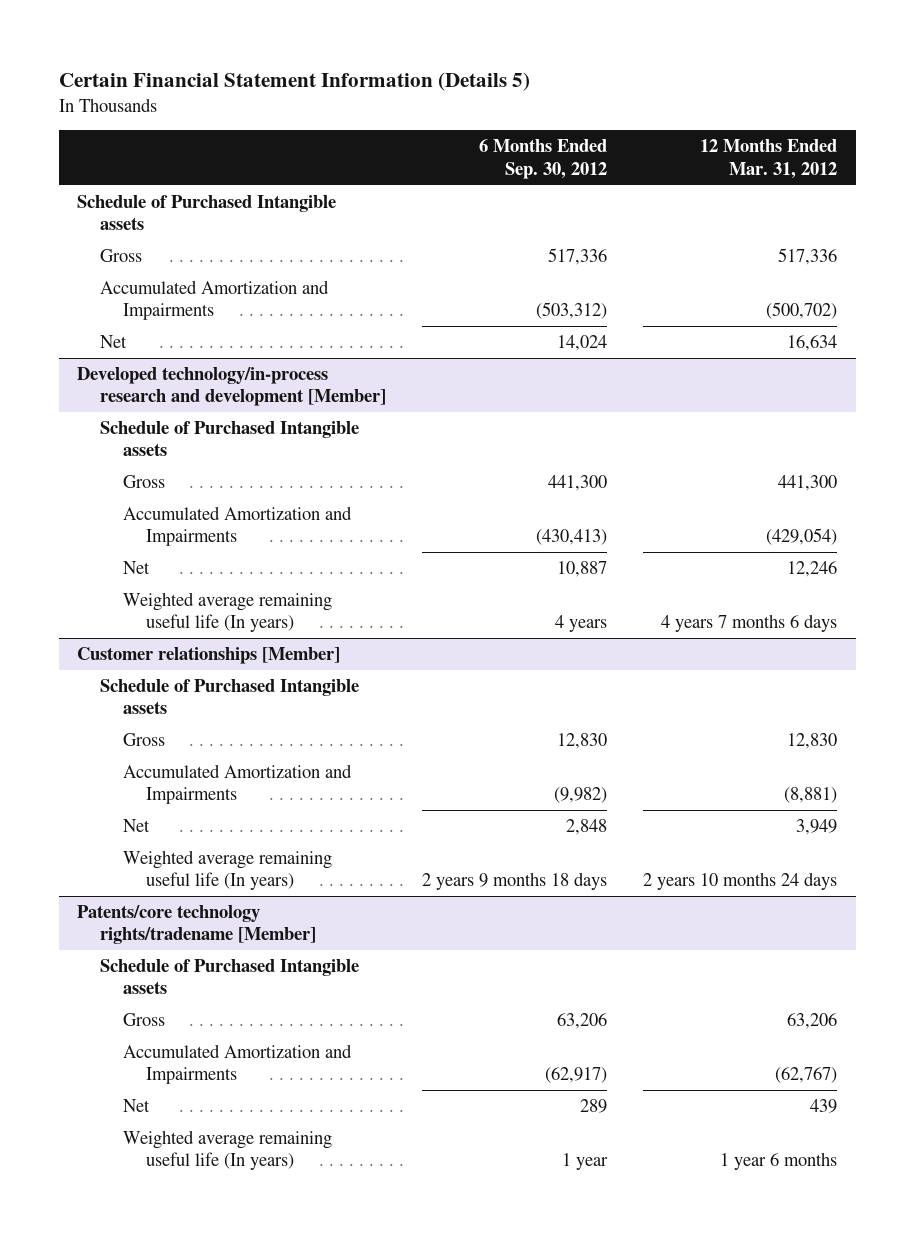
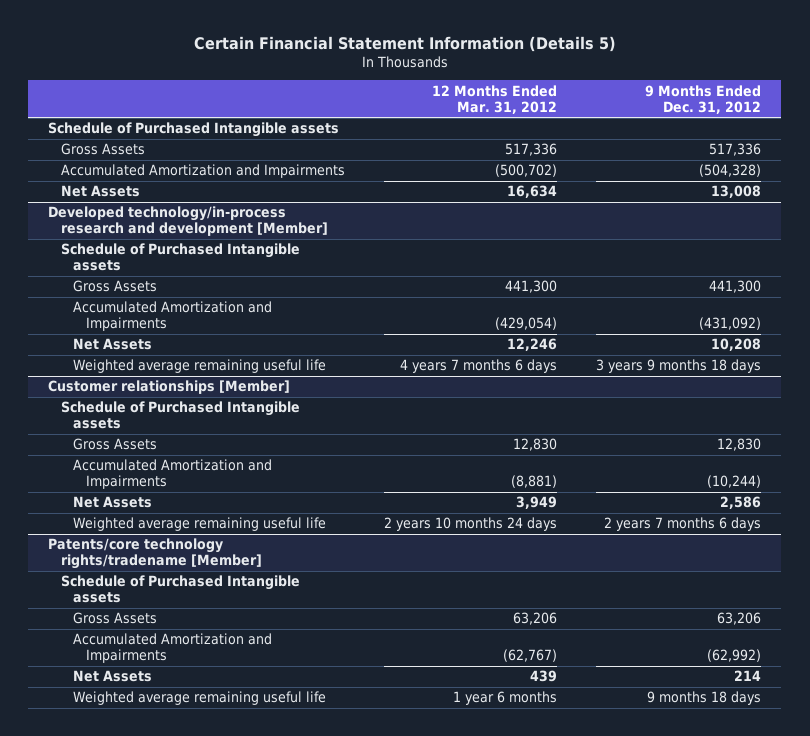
[479,139,608,179] 6 Months Ended Sep. 30, 2012 -> none
none -> [645,84,762,114] 9 Months Ended Dec. 31, 2012
[99,249,142,263] Gross -> [60,143,145,156] Gross Assets
[99,335,127,349] Net -> [60,185,140,198] Net Assets
[123,475,166,489] Gross -> [73,280,158,293] Gross Assets
[123,561,151,575] Net -> [73,338,153,351] Net Assets
[123,592,333,633] Weighted average remaining useful life (In years) -> [73,359,327,374] Weighted average remaining useful life
[123,733,166,747] Gross -> [73,438,158,451] Gross Assets
[123,819,151,833] Net -> [73,496,153,509] Net Assets
[123,850,333,891] Weighted average remaining useful life (In years) -> [73,517,327,532] Weighted average remaining useful life
[123,1013,166,1027] Gross -> [73,612,158,625] Gross Assets
[123,1099,151,1113] Net -> [73,670,153,683] Net Assets
[123,1130,333,1171] Weighted average remaining useful life (In years) -> [73,691,327,706] Weighted average remaining useful life

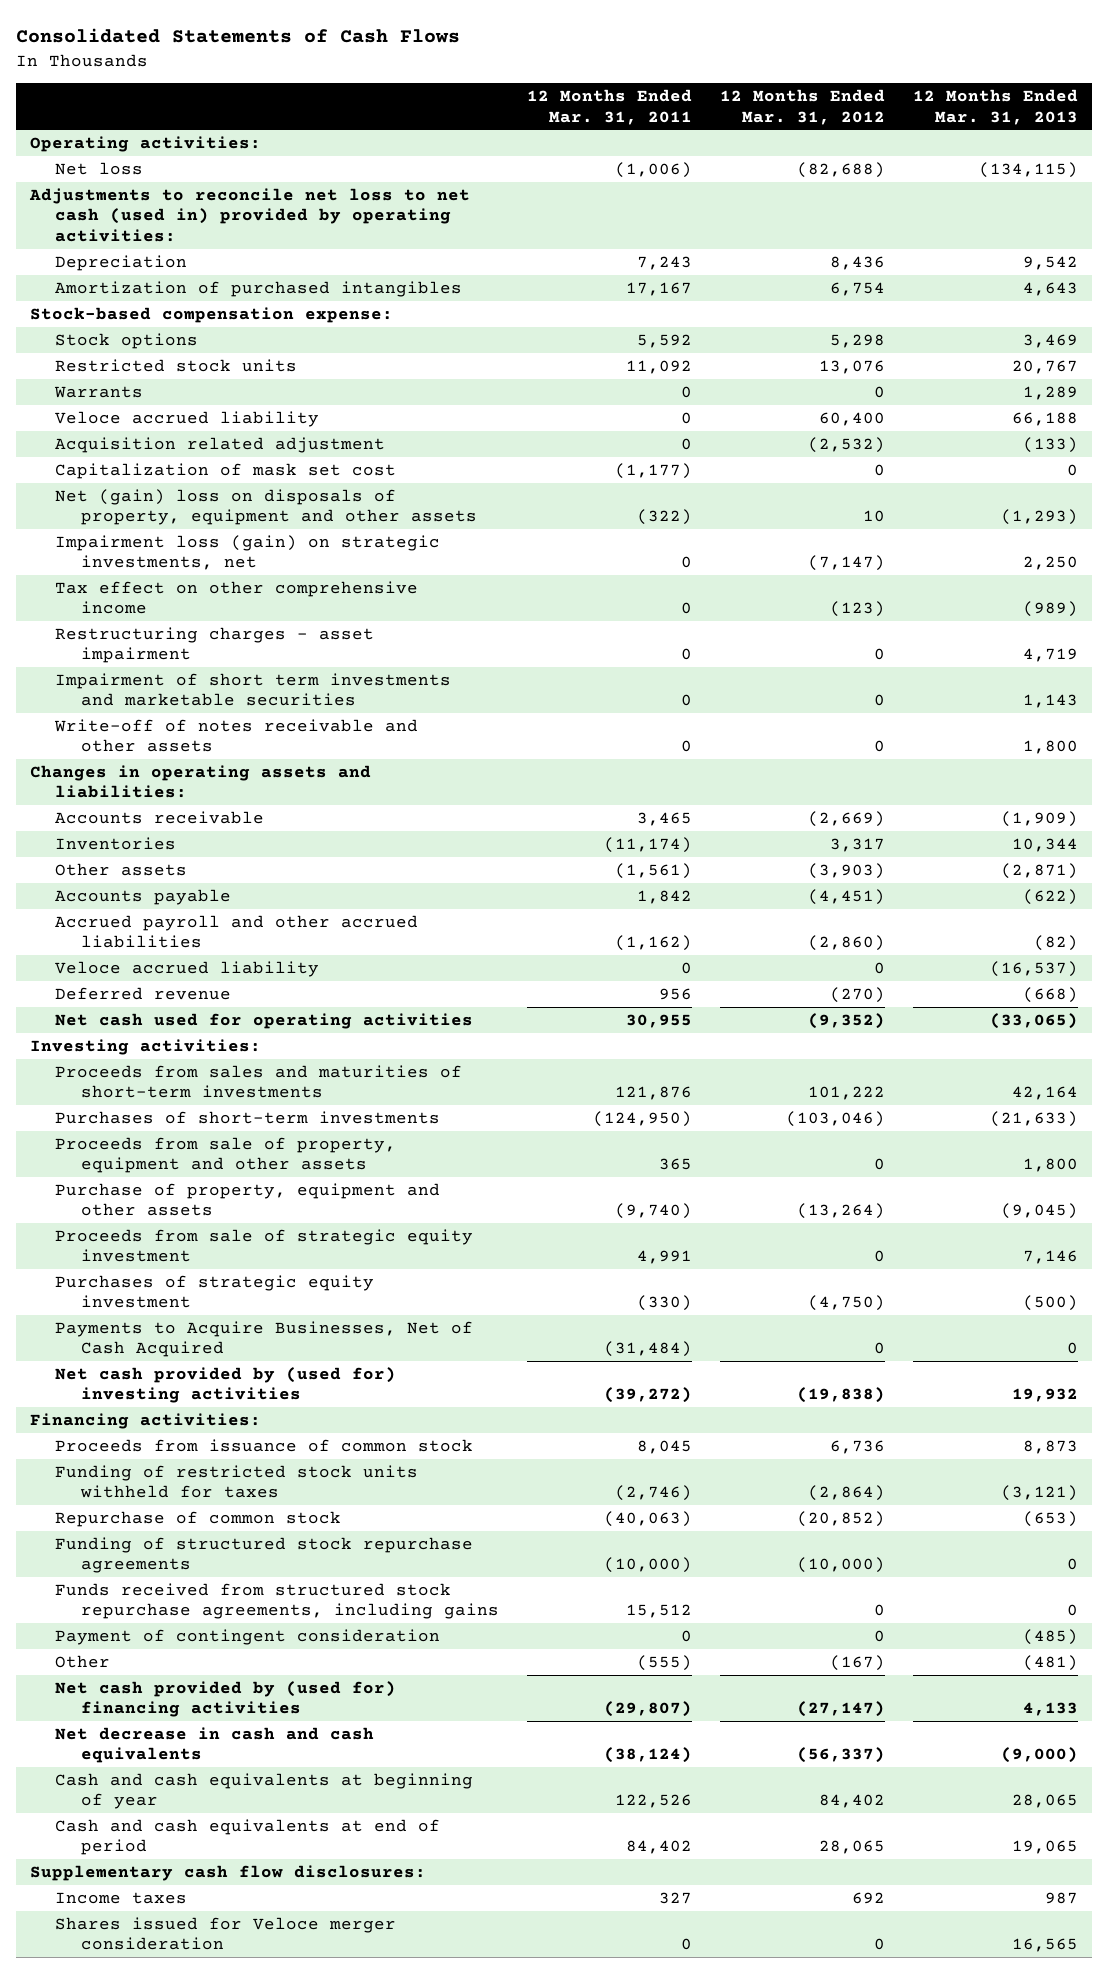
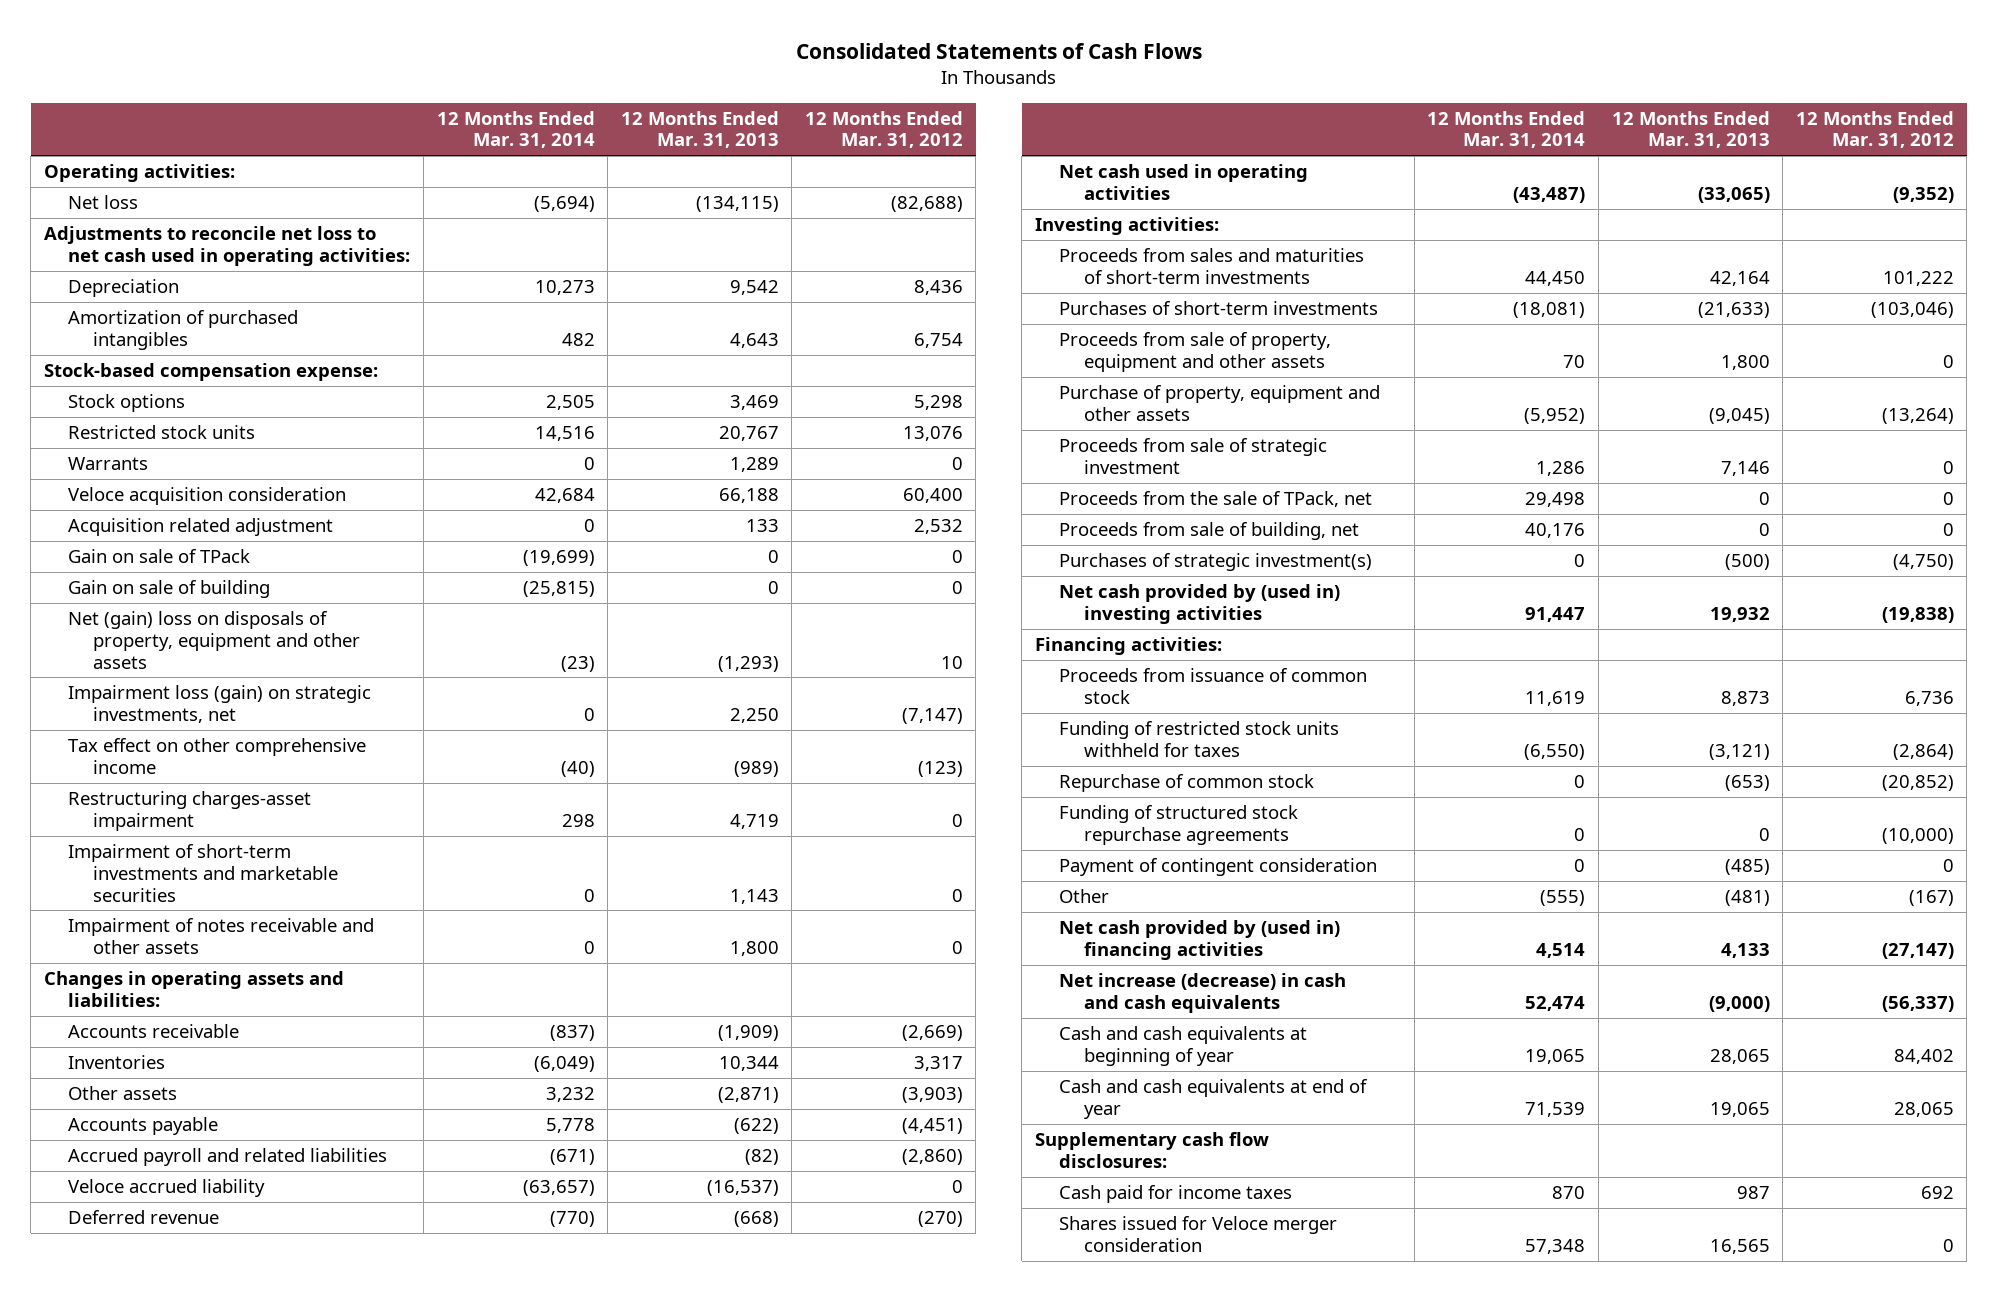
[527,88,693,125] 12 Months Ended Mar. 31, 2011 -> none
none -> [436,110,595,149] 12 Months Ended Mar. 31, 2014
[28,187,470,243] Adjustments to reconcile net loss to net cash (used in) provided by operating activities: -> [44,226,411,266] Adjustments to reconcile net loss to net cash used in operating activities:
[55,462,397,479] Capitalization of mask set cost -> none
[55,410,320,427] Veloce accrued liability -> [68,487,347,506] Veloce acquisition consideration
[808,436,886,453] (2,532) -> [913,519,963,535] 2,532
[1023,436,1079,453] (133) -> [745,519,779,533] 133
none -> [68,549,251,564] Gain on sale of TPack
none -> [68,580,271,599] Gain on sale of building
[55,626,375,664] Restructuring charges - asset impairment -> [68,791,312,831] Restructuring charges-asset impairment
[55,672,452,707] Impairment of short term investments and marketable securities -> [68,844,338,902] Impairment of short-term investments and marketable securities
[54,718,419,753] Write-off of notes receivable and other assets -> [68,918,375,954] Impairment of notes receivable and other assets
[55,914,419,949] Accrued payroll and other accrued liabilities -> [68,1148,388,1167] Accrued payroll and related liabilities
[55,1012,474,1029] Net cash used for operating activities -> [1059,164,1309,200] Net cash used in operating activities
[55,1320,474,1358] Payments to Acquire Businesses, Net of Cash Acquired -> none
[55,1228,474,1263] Proceeds from sale of strategic equity investment -> [1059,438,1328,474] Proceeds from sale of strategic investment
none -> [1059,491,1373,508] Proceeds from the sale of TPack, net
none -> [1059,522,1360,541] Proceeds from sale of building, net
[55,1274,375,1309] Purchases of strategic equity investment -> [1059,553,1373,572] Purchases of strategic investment(s)
[55,1366,397,1404] Net cash provided by (used for) investing activities -> [1059,584,1341,624] Net cash provided by (used in) investing activities
[55,1582,499,1620] Funds received from structured stock repurchase agreements, including gains -> none
[55,1680,397,1718] Net cash provided by (used for) financing activities -> [1059,920,1341,960] Net cash provided by (used in) financing activities
[55,1726,375,1764] Net decrease in cash and cash equivalents -> [1059,973,1347,1013] Net increase (decrease) in cash and cash equivalents
[55,1818,441,1856] Cash and cash equivalents at end of period -> [1059,1079,1369,1119] Cash and cash equivalents at end of year
[55,1891,188,1904] Income taxes -> [1059,1185,1293,1204] Cash paid for income taxes

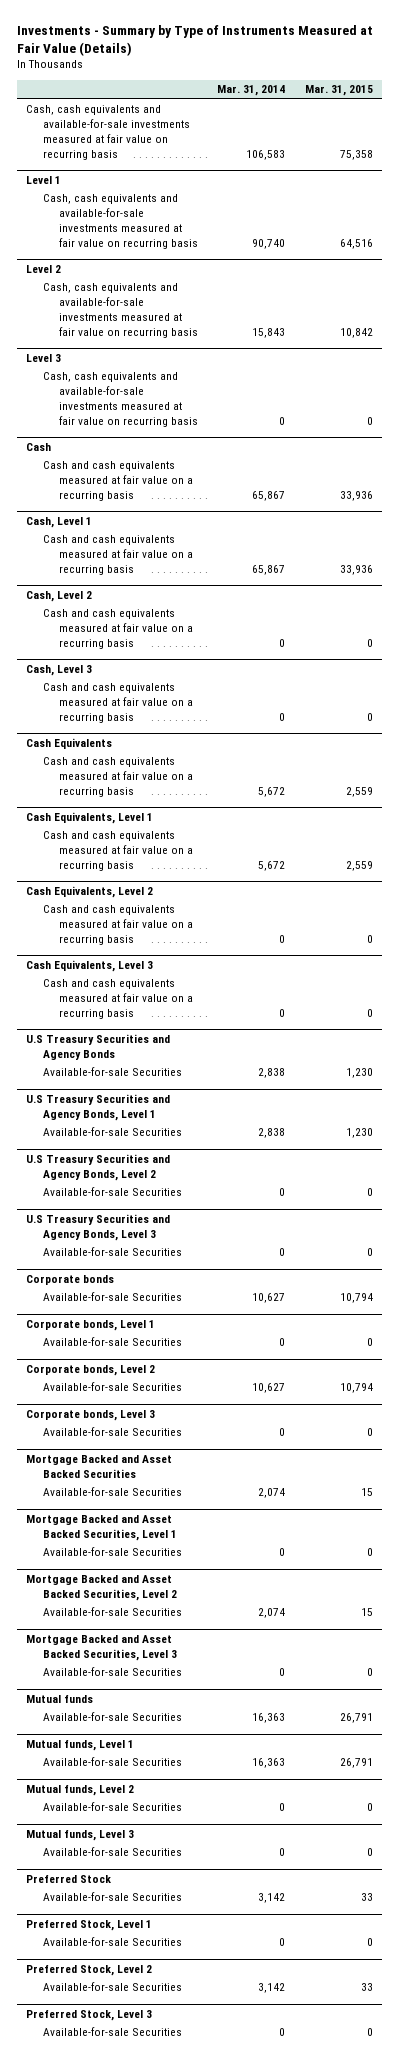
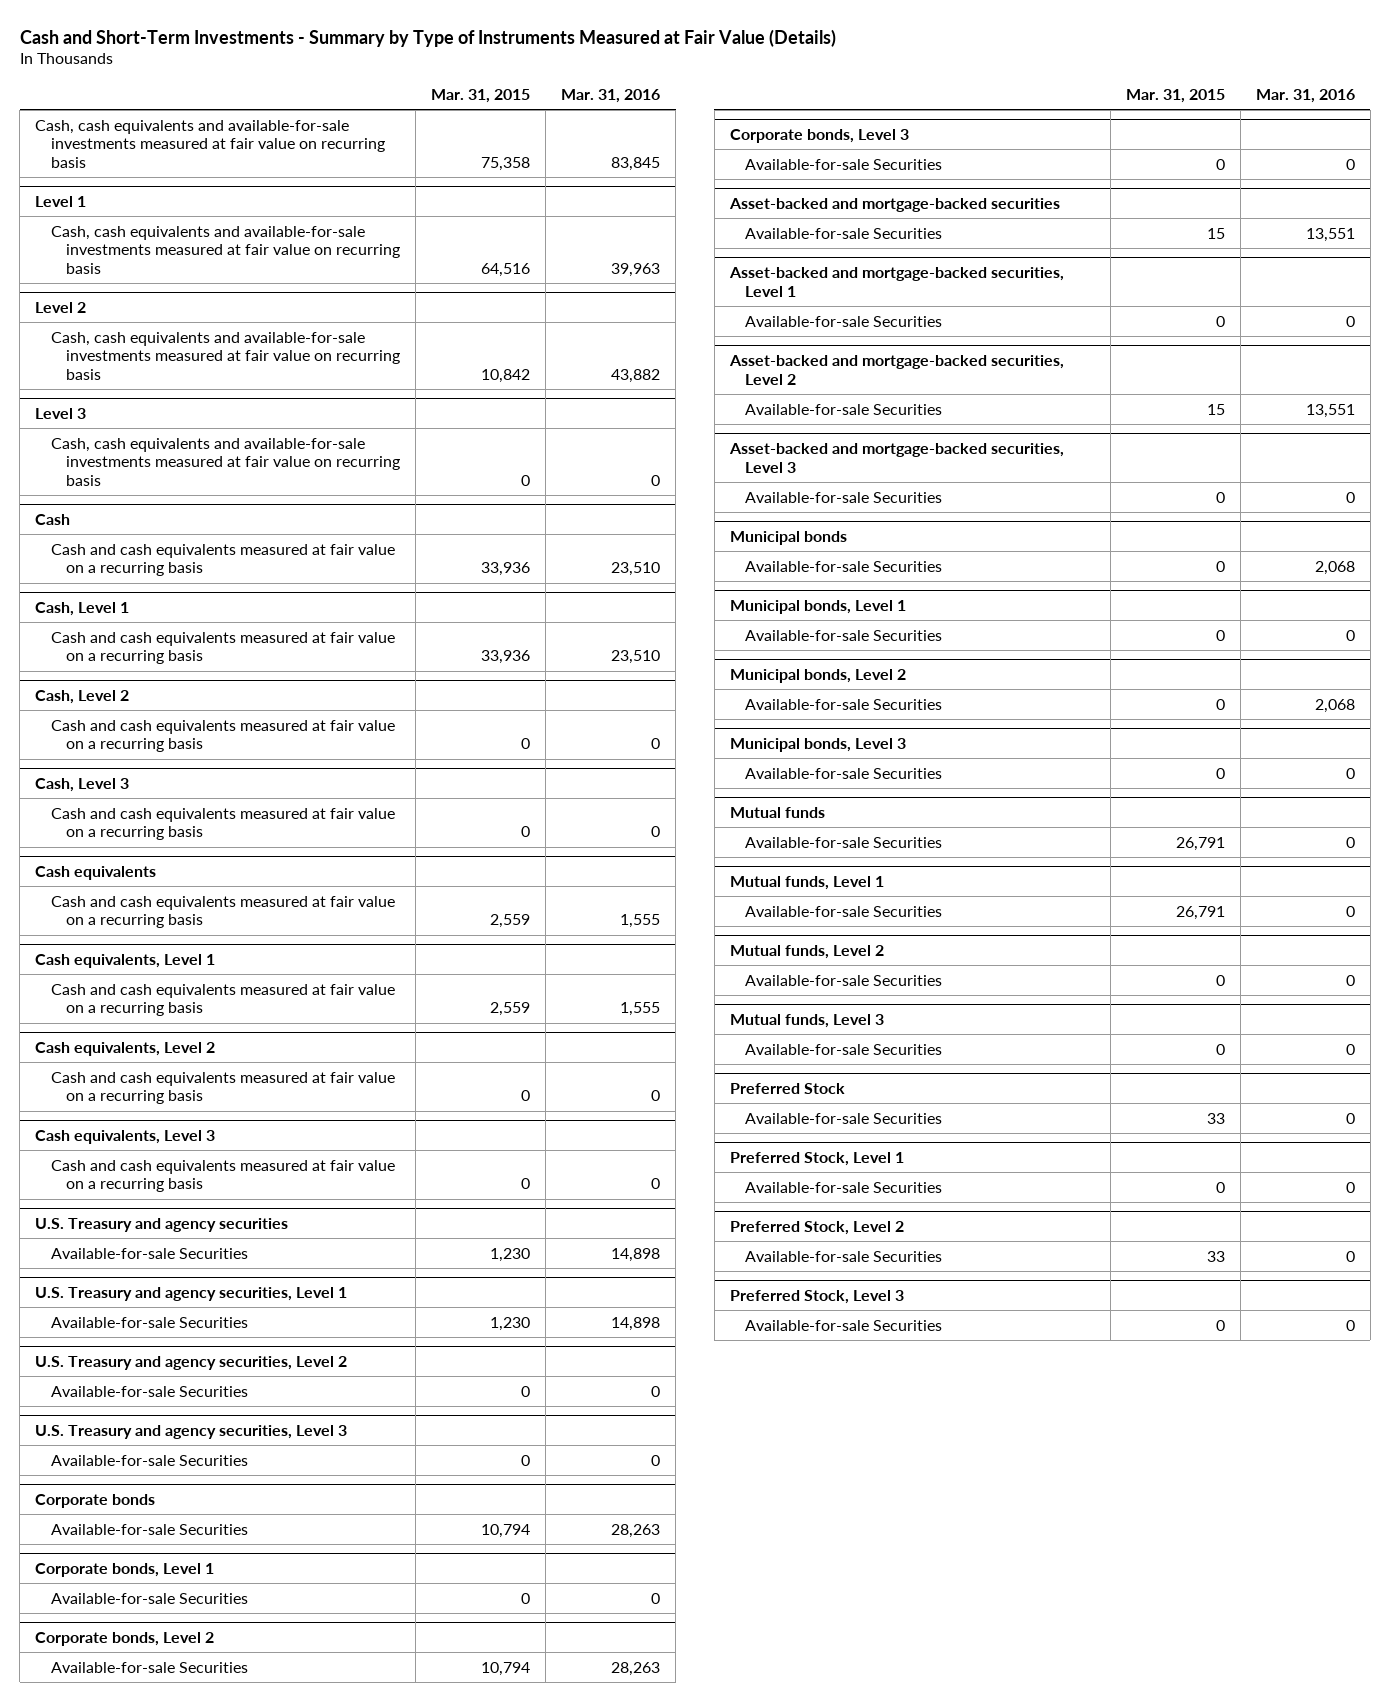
[16,24,373,56] Investments - Summary by Type of Instruments Measured at Fair Value (Details) -> [19,28,836,47] Cash and Short-Term Investments - Summary by Type of Instruments Measured at Fair Value (Details)
[217,85,286,97] Mar. 31, 2014 -> none
none -> [561,89,661,104] Mar. 31, 2016
[26,737,113,749] Cash Equivalents -> [35,865,157,880] Cash equivalents
[26,811,154,824] Cash Equivalents, Level 1 -> [35,953,216,968] Cash equivalents, Level 1
[26,885,154,898] Cash Equivalents, Level 2 -> [35,1041,216,1056] Cash equivalents, Level 2
[26,959,154,972] Cash Equivalents, Level 3 -> [35,1129,216,1144] Cash equivalents, Level 3
[26,1033,171,1060] U.S Treasury Securities and Agency Bonds -> [35,1217,289,1232] U.S. Treasury and agency securities
[26,1093,171,1121] U.S Treasury Securities and Agency Bonds, Level 1 -> [35,1286,348,1301] U.S. Treasury and agency securities, Level 1
[26,1153,171,1181] U.S Treasury Securities and Agency Bonds, Level 2 -> [35,1355,348,1370] U.S. Treasury and agency securities, Level 2
[26,1213,171,1241] U.S Treasury Securities and Agency Bonds, Level 3 -> [35,1424,348,1439] U.S. Treasury and agency securities, Level 3
[26,1454,173,1478] Mortgage Backed and Asset Backed Securities -> [728,197,1060,212] Asset-backed and mortgage-backed securities
[26,1514,177,1541] Mortgage Backed and Asset Backed Securities, Level 1 -> [728,266,1064,297] Asset-backed and mortgage-backed securities, Level 1
[26,1574,177,1601] Mortgage Backed and Asset Backed Securities, Level 2 -> [728,354,1064,385] Asset-backed and mortgage-backed securities, Level 2
[26,1634,177,1661] Mortgage Backed and Asset Backed Securities, Level 3 -> [728,442,1064,473] Asset-backed and mortgage-backed securities, Level 3
none -> [729,530,847,545] Municipal bonds
none -> [745,560,943,572] Available-for-sale Securities
none -> [729,599,906,614] Municipal bonds, Level 1
none -> [745,629,943,641] Available-for-sale Securities
none -> [729,668,906,683] Municipal bonds, Level 2
none -> [745,698,943,710] Available-for-sale Securities
none -> [729,737,906,752] Municipal bonds, Level 3
none -> [745,767,943,779] Available-for-sale Securities

